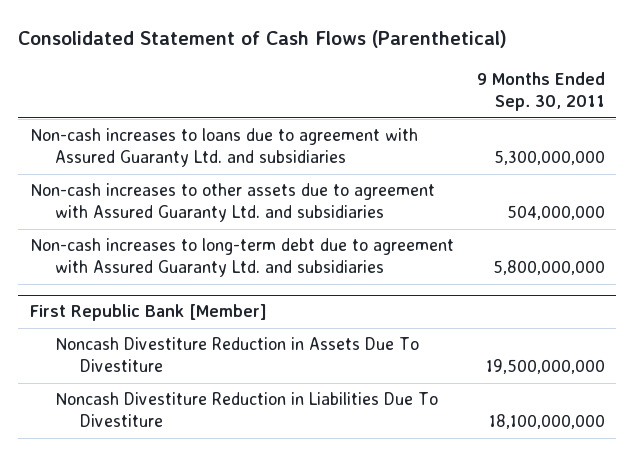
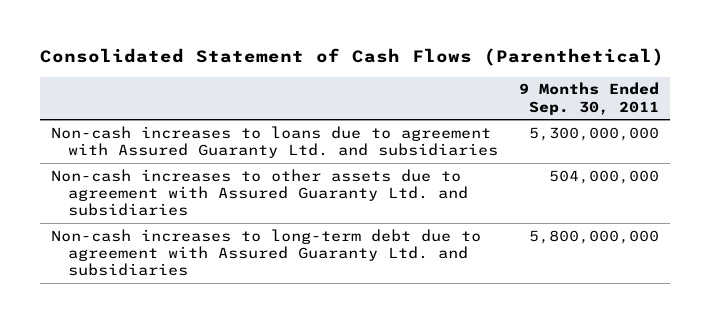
[29,304,267,322] First Republic Bank [Member] -> none
[55,337,420,373] Noncash Divestiture Reduction in Assets Due To Divestiture -> none
[55,392,439,428] Noncash Divestiture Reduction in Liabilities Due To Divestiture -> none

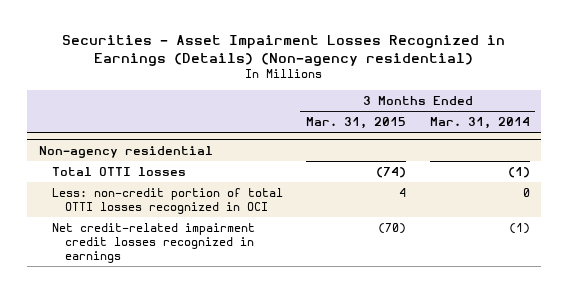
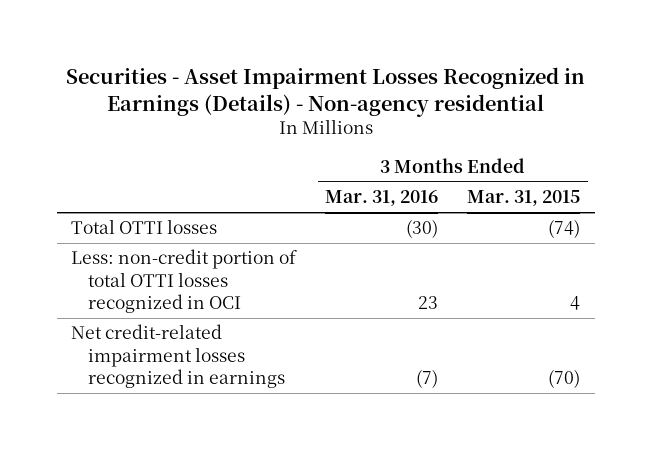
[62,34,506,66] Securities - Asset Impairment Losses Recognized in Earnings (Details) (Non-agency residential) -> [65,66,585,117] Securities - Asset Impairment Losses Recognized in Earnings (Details) - Non-agency residential
[429,117,530,130] Mar. 31, 2014 -> none
none -> [325,190,439,207] Mar. 31, 2016
[38,146,213,159] Non-agency residential -> none
[51,223,255,264] Net credit-related impairment credit losses recognized in earnings -> [71,324,286,389] Net credit-related impairment losses recognized in earnings

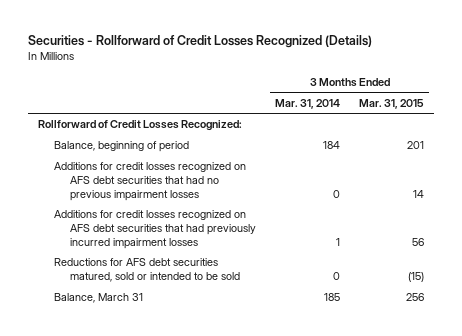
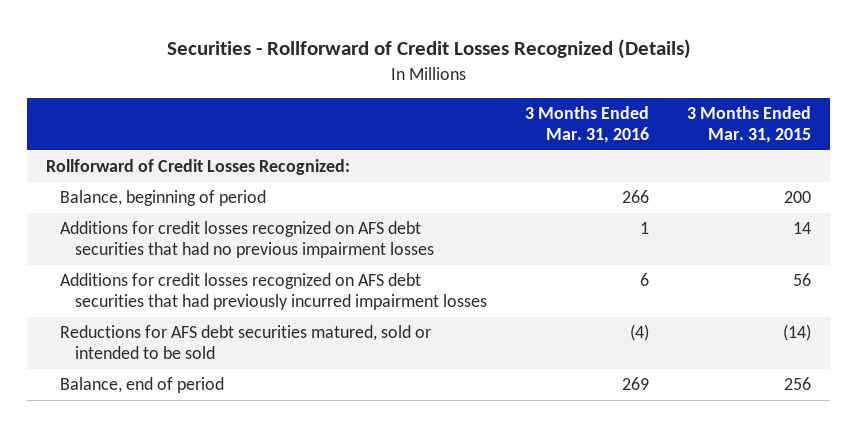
[274,98,340,109] Mar. 31, 2014 -> none
none -> [524,106,649,143] 3 Months Ended Mar. 31, 2016
[407,141,425,150] 201 -> [783,191,811,204] 200
[408,272,425,283] (15) -> [782,324,811,342] (14)
[53,293,143,304] Balance, March 31 -> [60,377,225,394] Balance, end of period

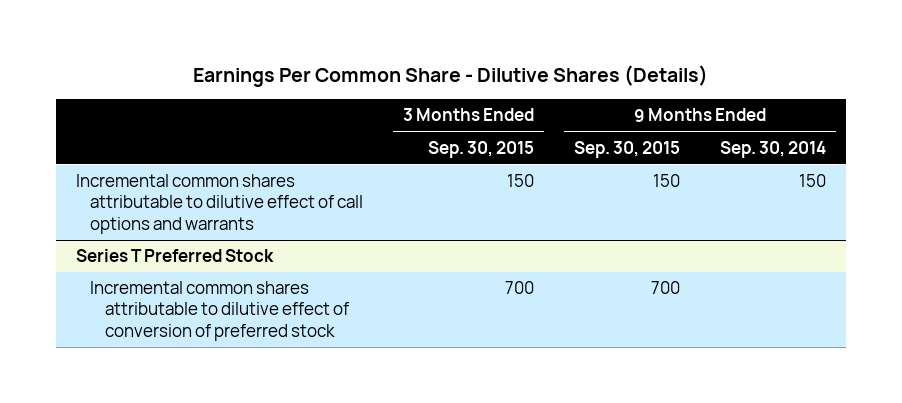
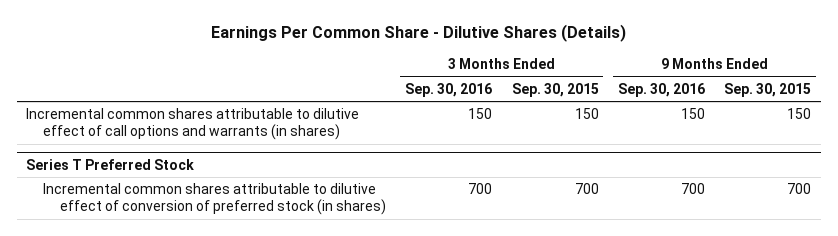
[720,140,827,158] Sep. 30, 2014 -> none
none -> [405,82,493,97] Sep. 30, 2016
none -> [618,82,706,97] Sep. 30, 2016
[75,174,364,234] Incremental common shares attributable to dilutive effect of call options and warrants -> [26,108,360,141] Incremental common shares attributable to dilutive effect of call options and warrants (in shares)
[90,281,349,341] Incremental common shares attributable to dilutive effect of conversion of preferred stock -> [43,183,386,216] Incremental common shares attributable to dilutive effect of conversion of preferred stock (in shares)

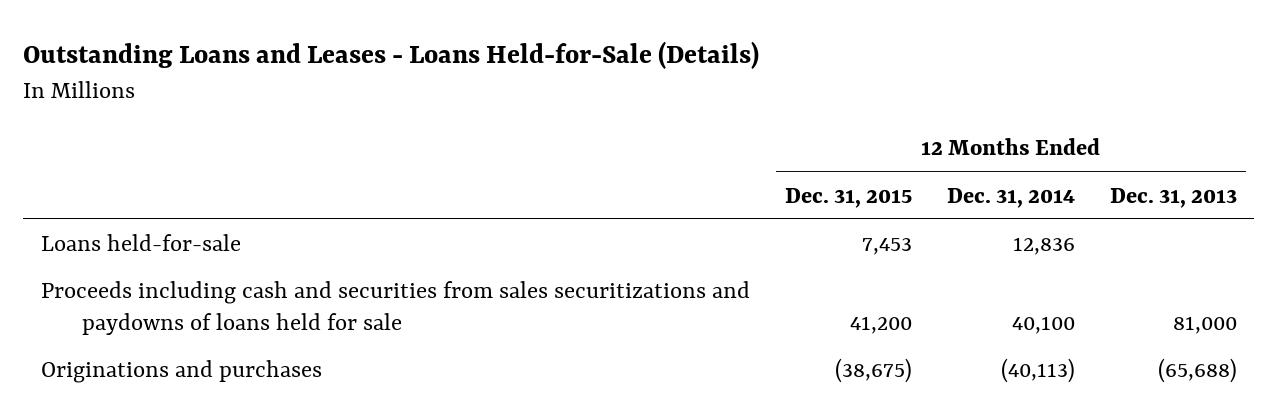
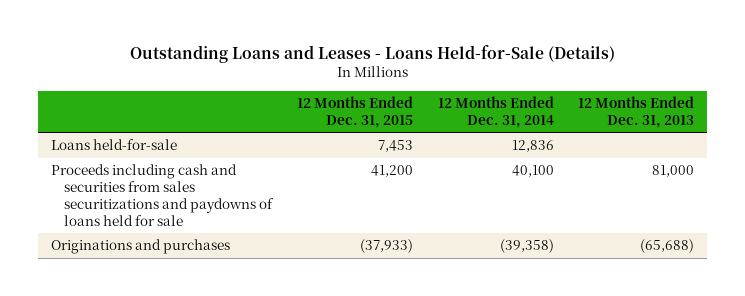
[834,357,912,383] (38,675) -> [359,239,413,254] (37,933)
[1000,357,1075,383] (40,113) -> [499,239,554,254] (39,358)

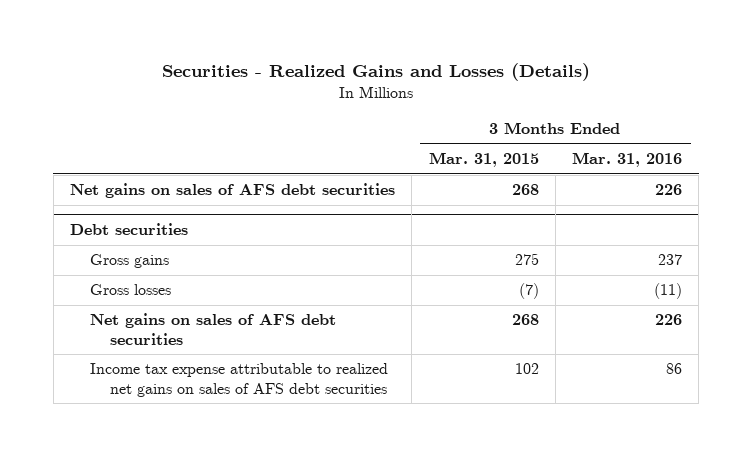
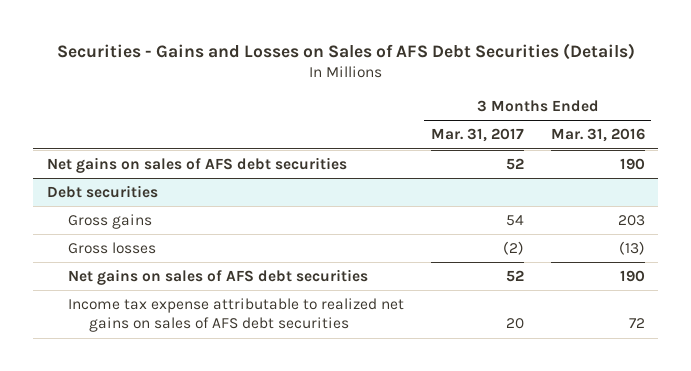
[162,63,591,82] Securities - Realized Gains and Losses (Details) -> [56,42,635,60] Securities - Gains and Losses on Sales of AFS Debt Securities (Details)
[428,151,539,167] Mar. 31, 2015 -> none
none -> [430,128,524,143] Mar. 31, 2017
[655,184,683,196] 226 -> [619,157,645,170] 190
[658,254,683,266] 237 -> [617,214,645,226] 203
[654,283,683,300] (11) -> [618,240,645,255] (13)
[655,314,683,326] 226 -> [619,269,645,282] 190
[666,363,683,375] 86 -> [628,318,645,329] 72

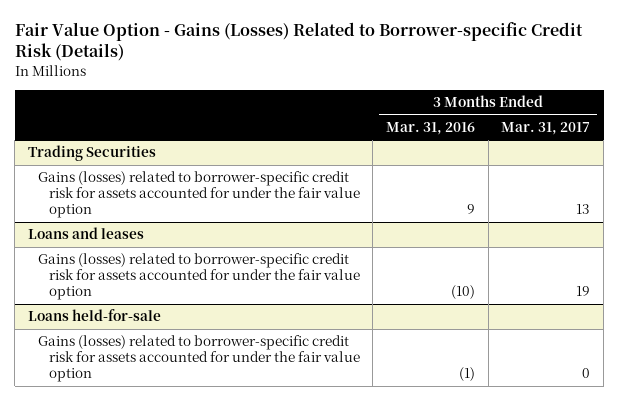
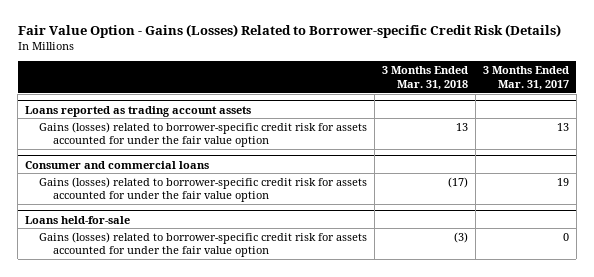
[386,121,476,135] Mar. 31, 2016 -> none
none -> [381,66,468,90] 3 Months Ended Mar. 31, 2018
[28,145,157,162] Trading Securities -> [25,105,252,117] Loans reported as trading account assets
[28,227,145,240] Loans and leases -> [25,160,210,169] Consumer and commercial loans

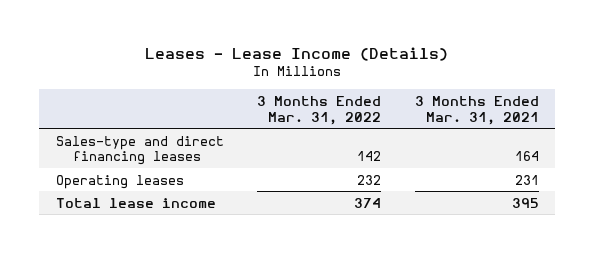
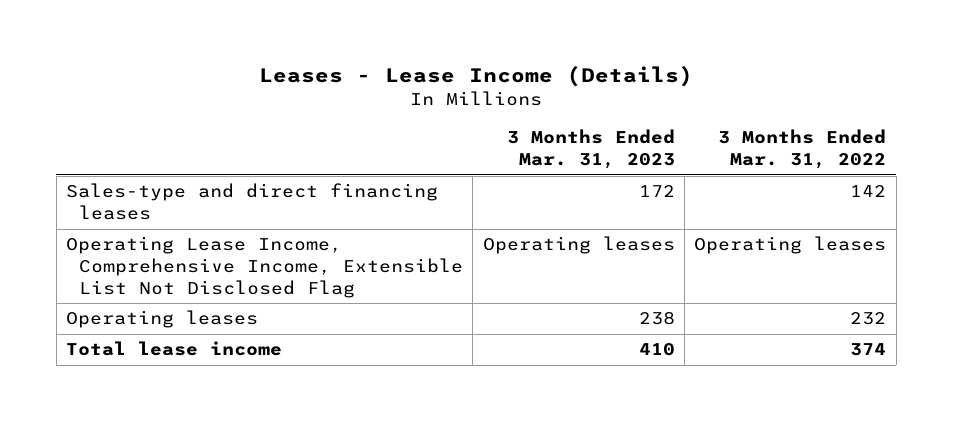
[414,95,539,125] 3 Months Ended Mar. 31, 2021 -> none
none -> [506,129,675,170] 3 Months Ended Mar. 31, 2023
none -> [66,236,463,298] Operating Lease Income, Comprehensive Income, Extensible List Not Disclosed Flag

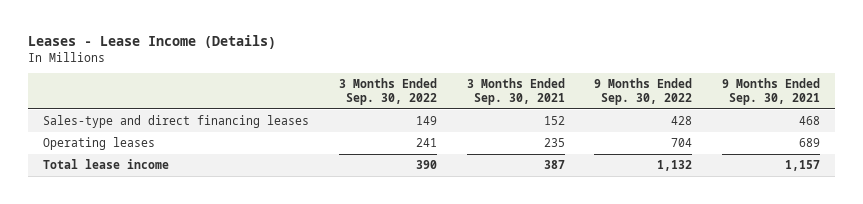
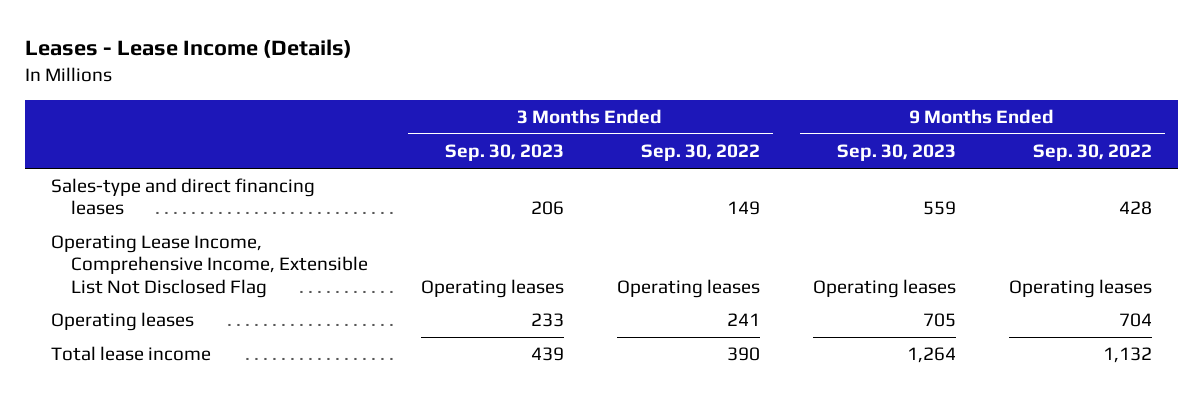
[466,78,565,105] 3 Months Ended Sep. 30, 2021 -> none
[722,78,821,105] 9 Months Ended Sep. 30, 2021 -> none
none -> [444,144,564,162] Sep. 30, 2023
none -> [836,144,956,162] Sep. 30, 2023
none -> [51,235,368,298] Operating Lease Income, Comprehensive Income, Extensible List Not Disclosed Flag

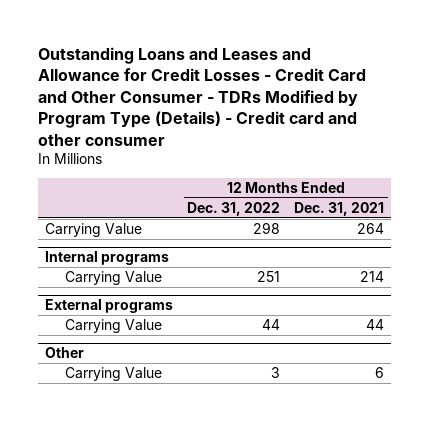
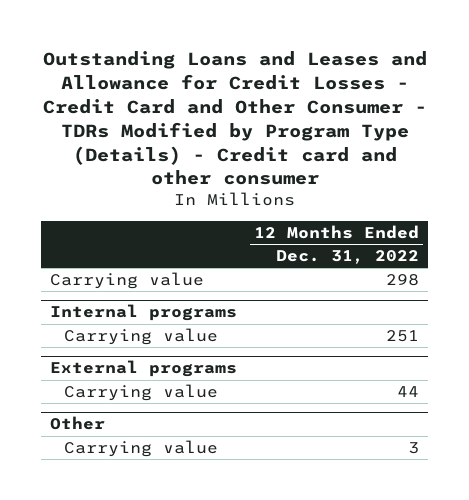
[294,201,385,216] Dec. 31, 2021 -> none
[45,223,143,238] Carrying Value -> [49,272,204,290] Carrying value
[64,271,162,286] Carrying Value -> [63,328,218,346] Carrying value
[64,319,162,334] Carrying Value -> [63,384,218,402] Carrying value
[64,367,162,382] Carrying Value -> [63,440,218,458] Carrying value

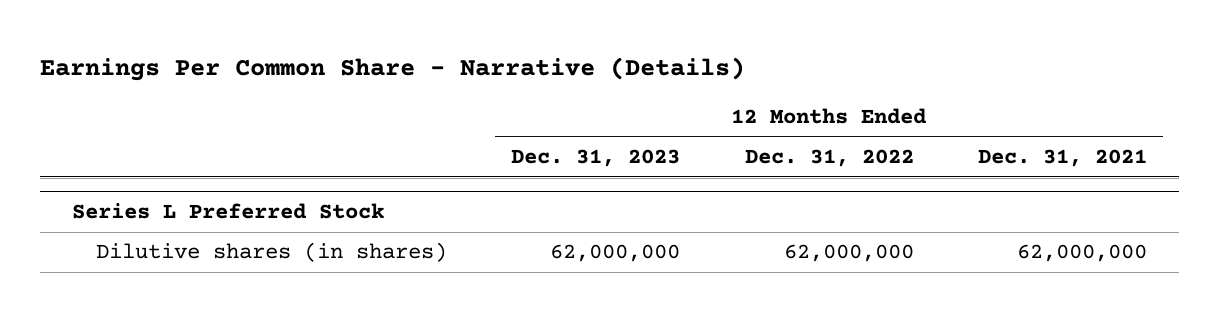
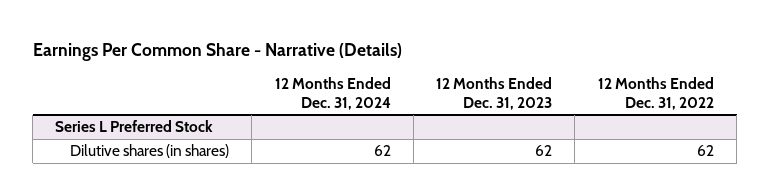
[977,149,1147,168] Dec. 31, 2021 -> none
none -> [274,77,391,110] 12 Months Ended Dec. 31, 2024
[550,244,681,263] 62,000,000 -> [535,145,553,157] 62
[783,244,914,263] 62,000,000 -> [696,145,714,157] 62

